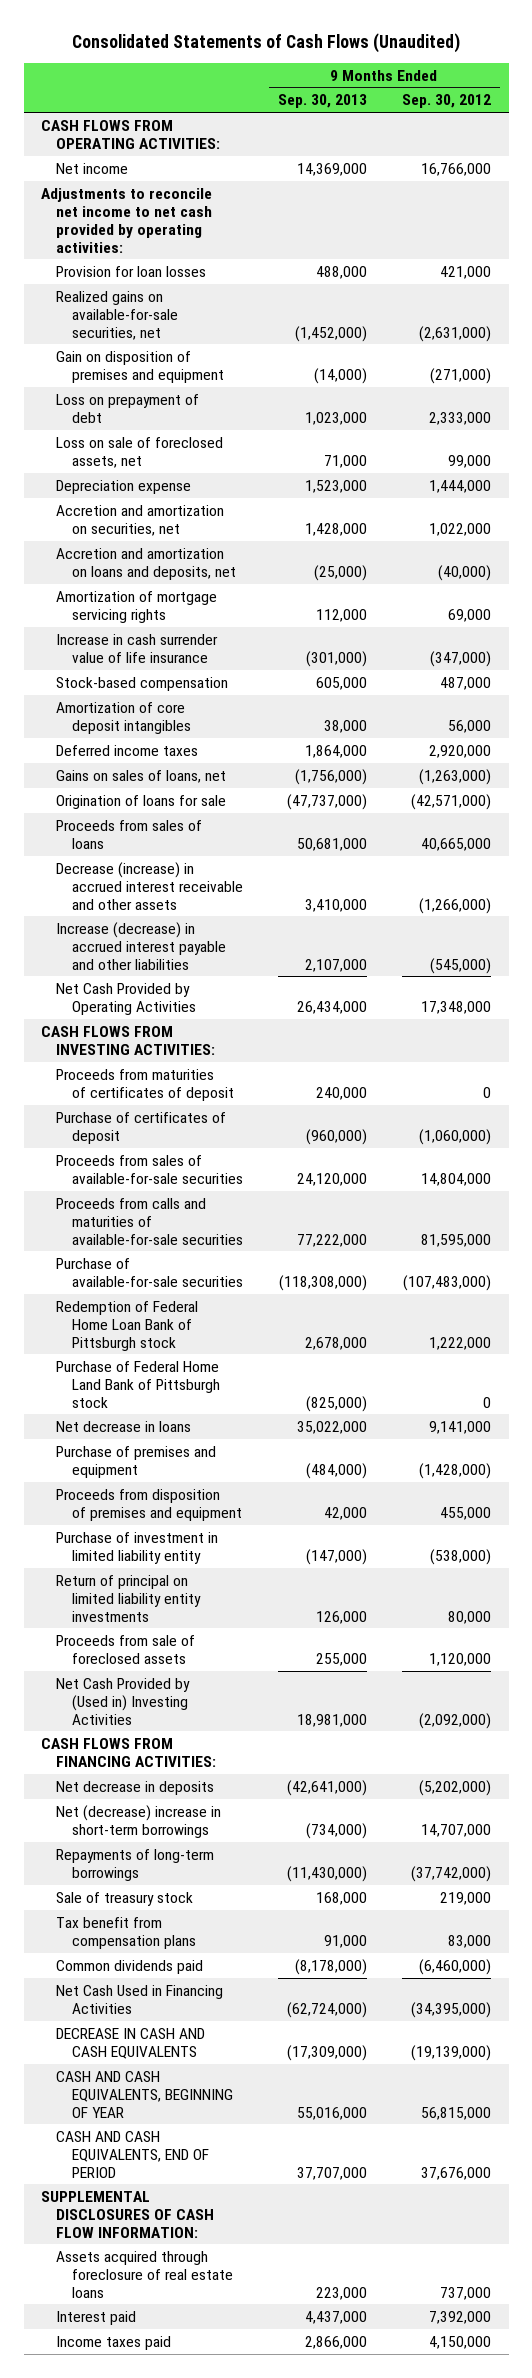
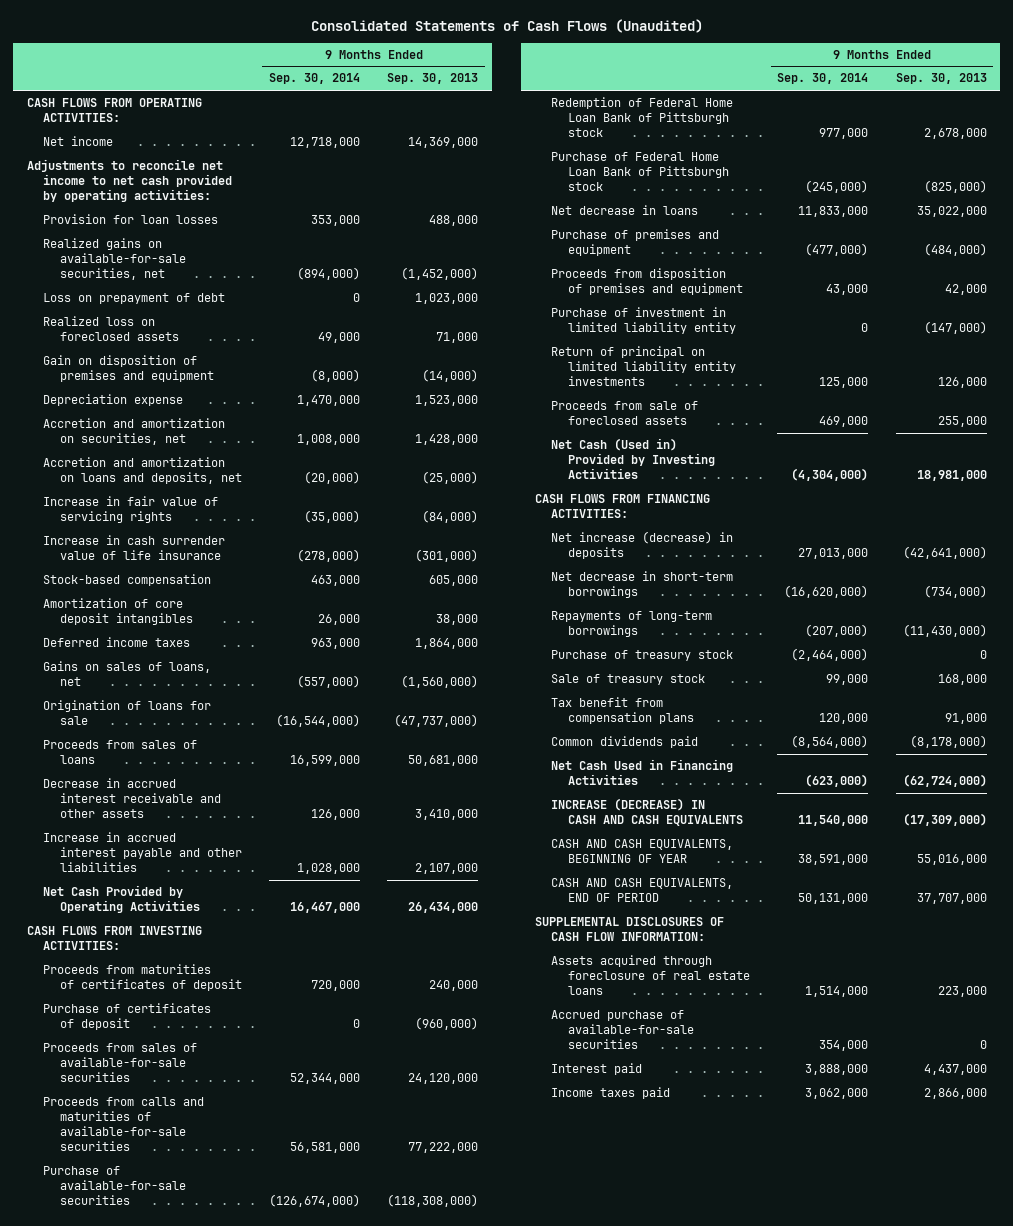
[401,94,491,109] Sep. 30, 2012 -> none
none -> [269,73,361,85] Sep. 30, 2014
[56,436,224,468] Loss on sale of foreclosed assets, net -> [43,316,180,342] Realized loss on foreclosed assets
[56,350,224,383] Gain on disposition of premises and equipment -> [43,355,215,383] Gain on disposition of premises and equipment
[56,590,218,623] Amortization of mortgage servicing rights -> none
none -> [43,496,219,524] Increase in fair value of servicing rights
[294,768,367,785] (1,756,000) -> [401,675,479,689] (1,560,000)
[56,861,243,910] Decrease (increase) in accrued interest receivable and other assets -> [43,778,222,819] Decrease in accrued interest receivable and other assets
[56,921,226,970] Increase (decrease) in accrued interest payable and other liabilities -> [43,832,243,873] Increase in accrued interest payable and other liabilities
[56,1360,220,1408] Purchase of Federal Home Land Bank of Pittsburgh stock -> [551,152,730,192] Purchase of Federal Home Loan Bank of Pittsburgh stock
[56,1677,191,1725] Net Cash Provided by (Used in) Investing Activities -> [551,438,716,480] Net Cash (Used in) Provided by Investing Activities
[56,1780,215,1795] Net decrease in deposits -> [551,531,734,560] Net increase (decrease) in deposits
[56,1804,222,1838] Net (decrease) increase in short-term borrowings -> [551,571,734,599] Net decrease in short-term borrowings
none -> [551,650,734,662] Purchase of treasury stock
[56,2027,206,2059] DECREASE IN CASH AND CASH EQUIVALENTS -> [551,798,744,827] INCREASE (DECREASE) IN CASH AND CASH EQUIVALENTS
none -> [551,1010,695,1050] Accrued purchase of available-for-sale securities

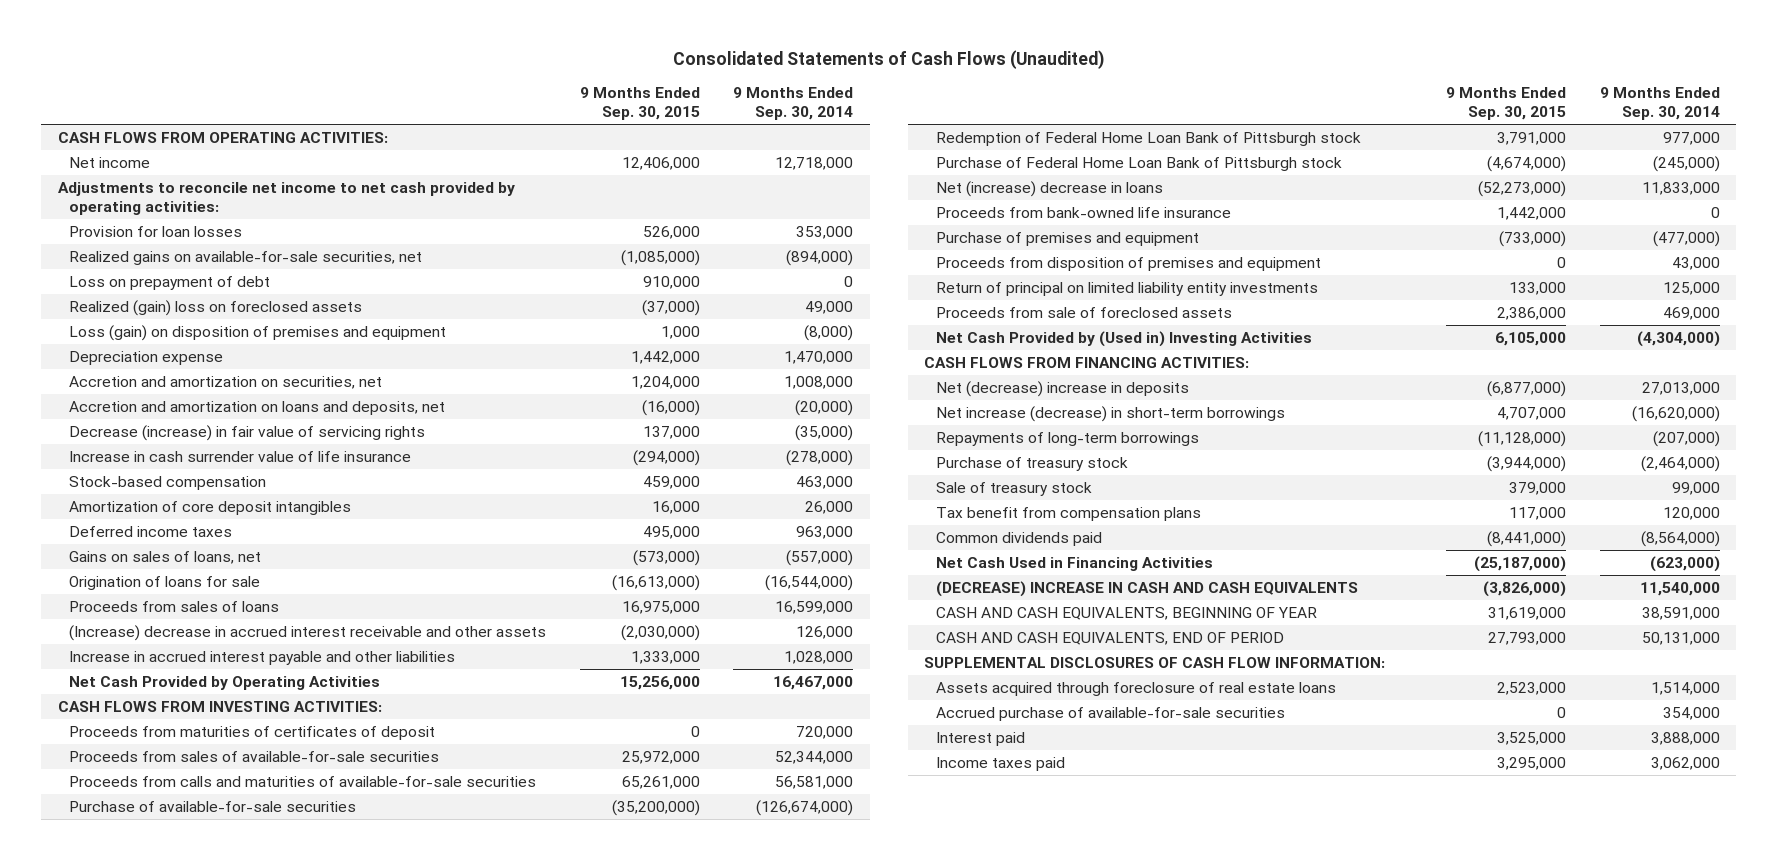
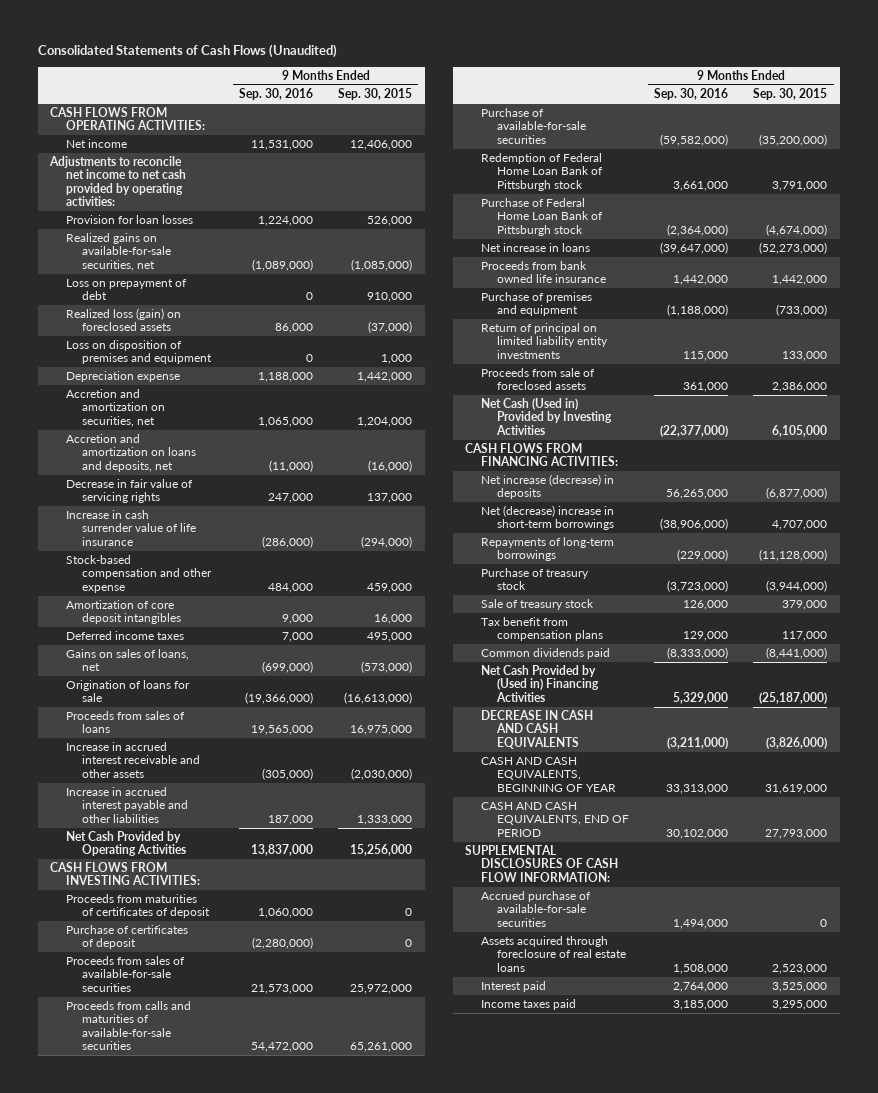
[732,87,853,120] 9 Months Ended Sep. 30, 2014 -> none
none -> [239,88,314,101] Sep. 30, 2016
[69,300,363,317] Realized (gain) loss on foreclosed assets -> [66,308,182,332] Realized loss (gain) on foreclosed assets
[69,325,447,342] Loss (gain) on disposition of premises and equipment -> [66,340,213,365] Loss on disposition of premises and equipment
[69,425,426,442] Decrease (increase) in fair value of servicing rights -> [66,479,194,504] Decrease in fair value of servicing rights
[69,476,267,491] Stock-based compensation -> [66,555,213,593] Stock-based compensation and other expense
[69,625,547,642] (Increase) decrease in accrued interest receivable and other assets -> [66,742,201,778] Increase in accrued interest receivable and other assets
none -> [66,925,189,950] Purchase of certificates of deposit
[935,181,1163,198] Net (increase) decrease in loans -> [481,243,591,253] Net increase in loans
[935,207,1231,219] Proceeds from bank-owned life insurance -> [481,261,607,284] Proceeds from bank owned life insurance
[935,257,1321,272] Proceeds from disposition of premises and equipment -> none
[935,331,1312,348] Net Cash Provided by (Used in) Investing Activities -> [481,398,613,435] Net Cash (Used in) Provided by Investing Activities
[935,381,1189,398] Net (decrease) increase in deposits -> [481,474,615,500] Net increase (decrease) in deposits
[935,406,1285,423] Net increase (decrease) in short-term borrowings -> [481,505,615,531] Net (decrease) increase in short-term borrowings
[935,557,1213,572] Net Cash Used in Financing Activities -> [481,665,600,702] Net Cash Provided by (Used in) Financing Activities
[935,581,1358,598] (DECREASE) INCREASE IN CASH AND CASH EQUIVALENTS -> [481,710,594,749] DECREASE IN CASH AND CASH EQUIVALENTS
[935,682,1336,697] Assets acquired through foreclosure of real estate loans -> [481,936,627,972] Assets acquired through foreclosure of real estate loans

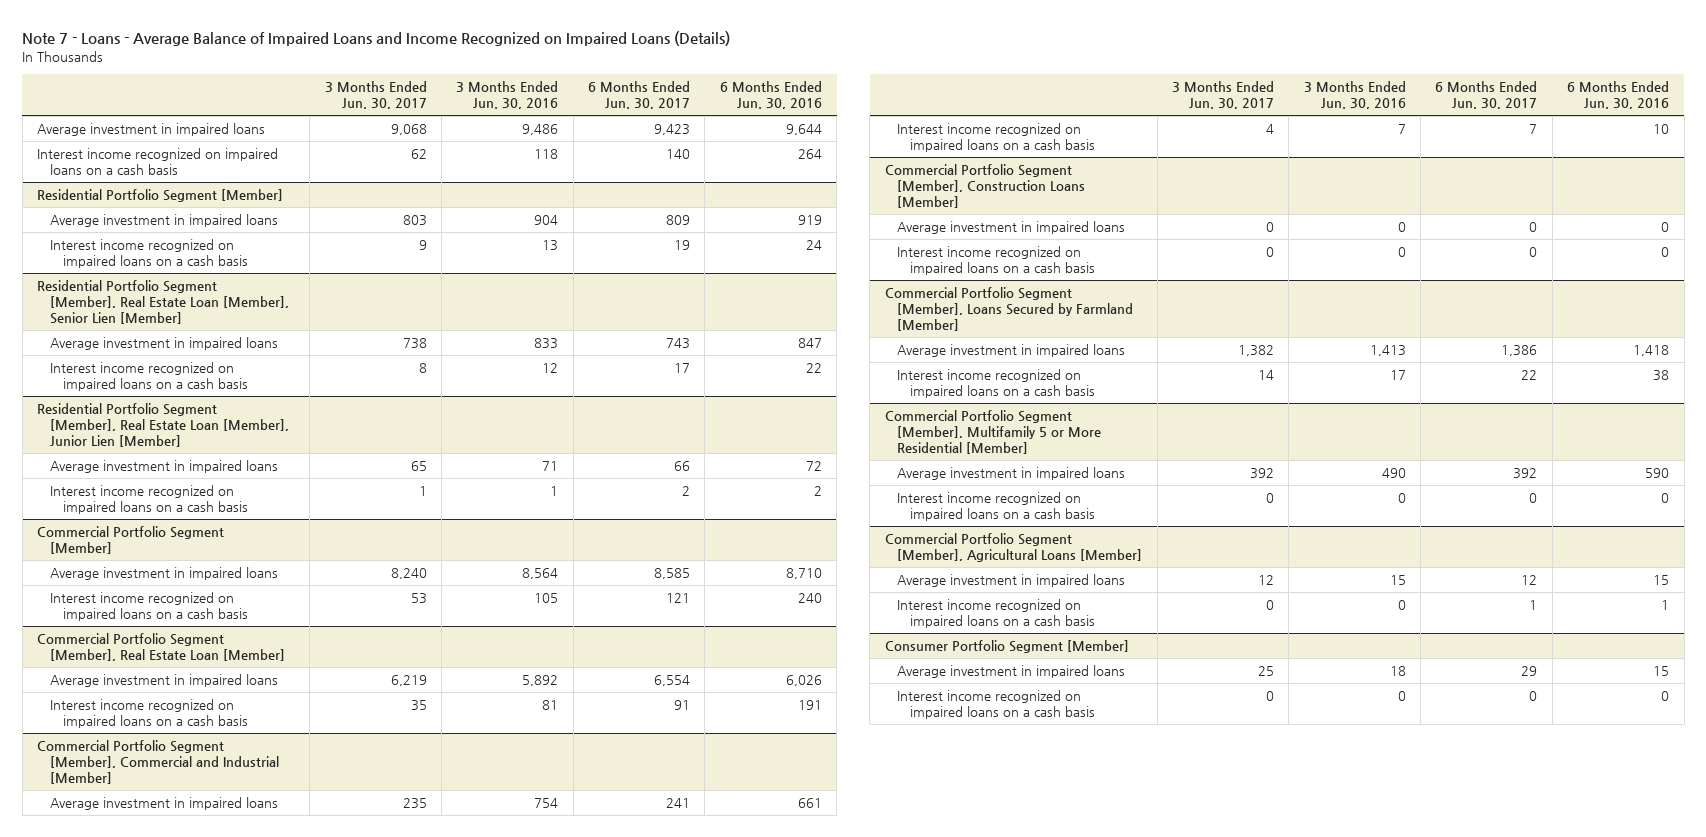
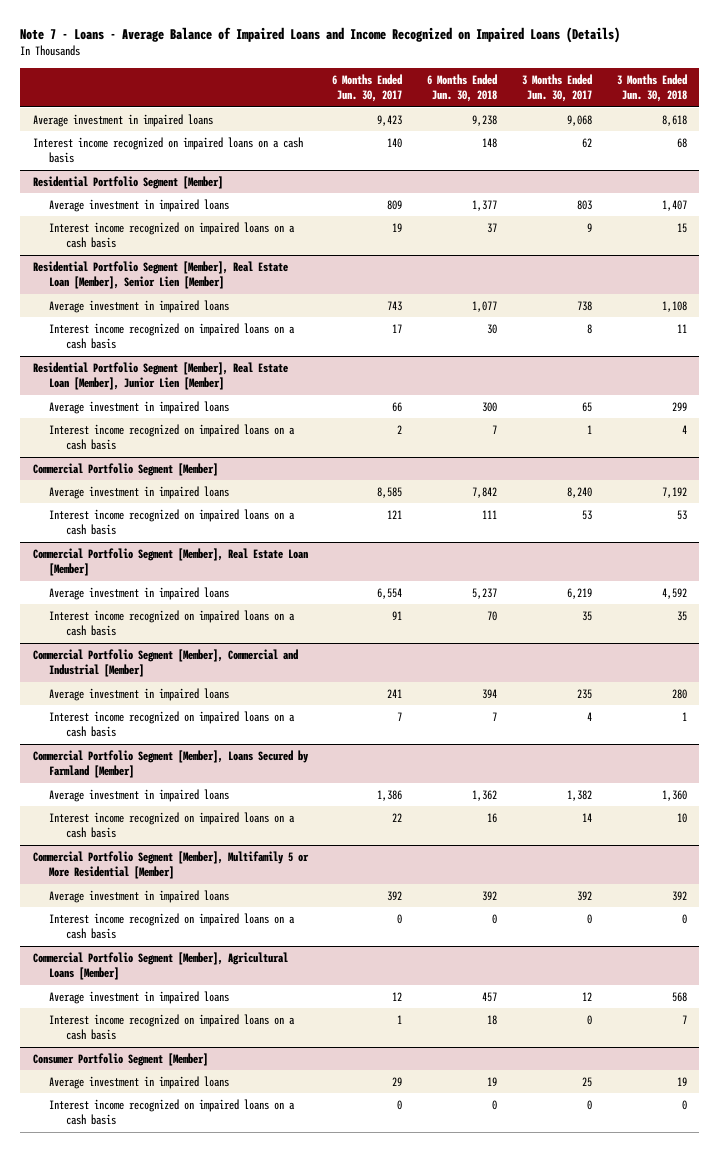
[456,81,559,110] 3 Months Ended Jun. 30, 2016 -> none
[719,81,822,110] 6 Months Ended Jun. 30, 2016 -> none
none -> [427,73,498,103] 6 Months Ended Jun. 30, 2018
none -> [616,73,687,103] 3 Months Ended Jun. 30, 2018
[884,164,1086,209] Commercial Portfolio Segment [Member], Construction Loans [Member] -> none
[897,221,1126,235] Average investment in impaired loans -> none
[897,246,1096,276] Interest income recognized on impaired loans on a cash basis -> none

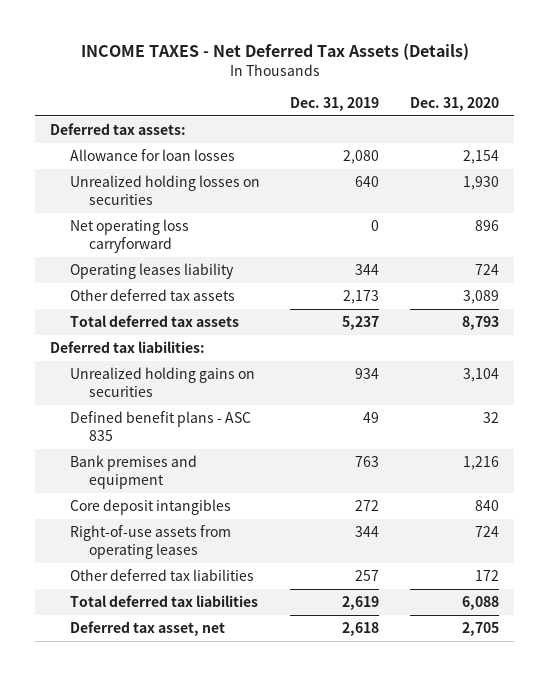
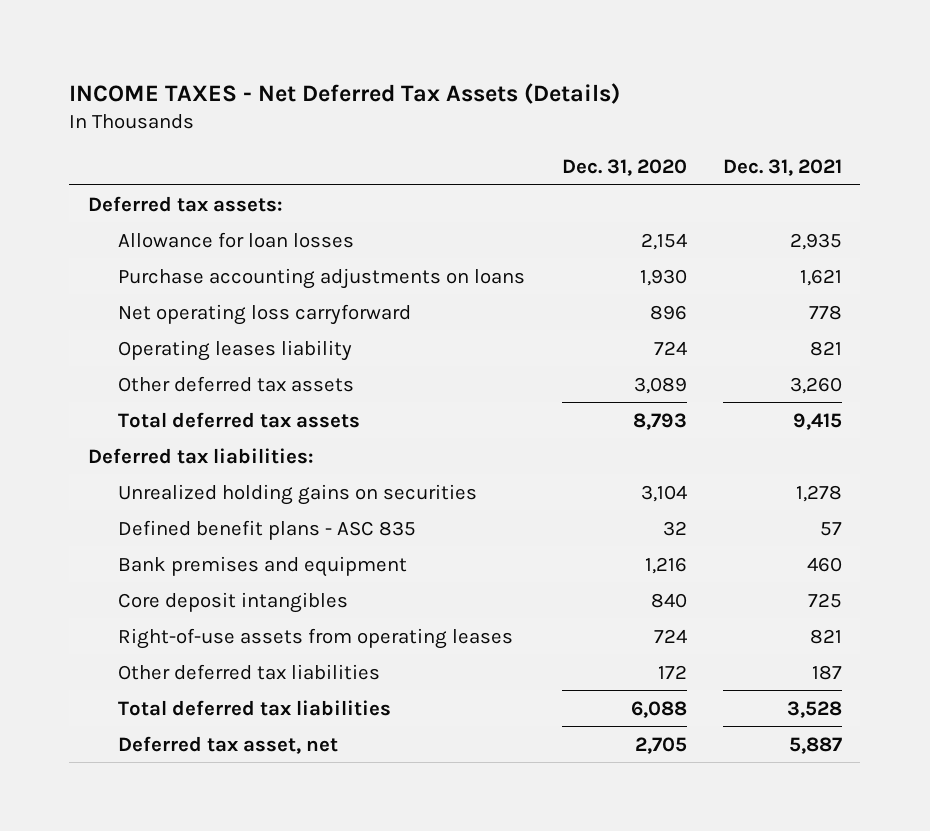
[290,96,380,111] Dec. 31, 2019 -> none
none -> [722,159,842,177] Dec. 31, 2021
[69,175,260,206] Unrealized holding losses on securities -> [118,267,526,289] Purchase accounting adjustments on loans

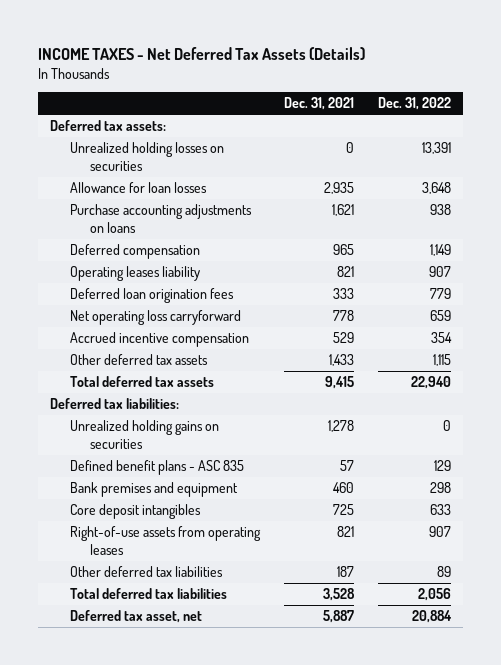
[561,159,687,177] Dec. 31, 2020 -> none
none -> [377,97,451,111] Dec. 31, 2022
none -> [70,141,225,171] Unrealized holding losses on securities
none -> [70,243,201,259] Deferred compensation
none -> [70,287,235,303] Deferred loan origination fees
[118,303,412,325] Net operating loss carryforward -> [70,309,242,325] Net operating loss carryforward
none -> [70,331,250,347] Accrued incentive compensation
[789,376,842,394] 3,260 -> [329,353,355,366] 1,433

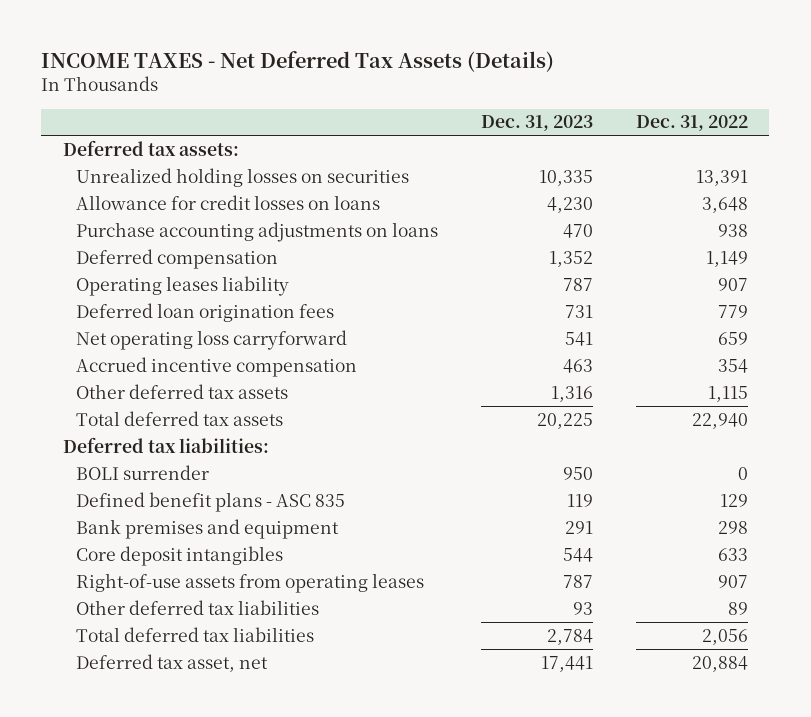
[284,97,355,111] Dec. 31, 2021 -> none
none -> [480,115,593,132] Dec. 31, 2023
[70,181,208,193] Allowance for loan losses -> [76,194,381,210] Allowance for credit losses on loans
[70,419,220,449] Unrealized holding gains on securities -> none
none -> [76,464,210,480] BOLI surrender

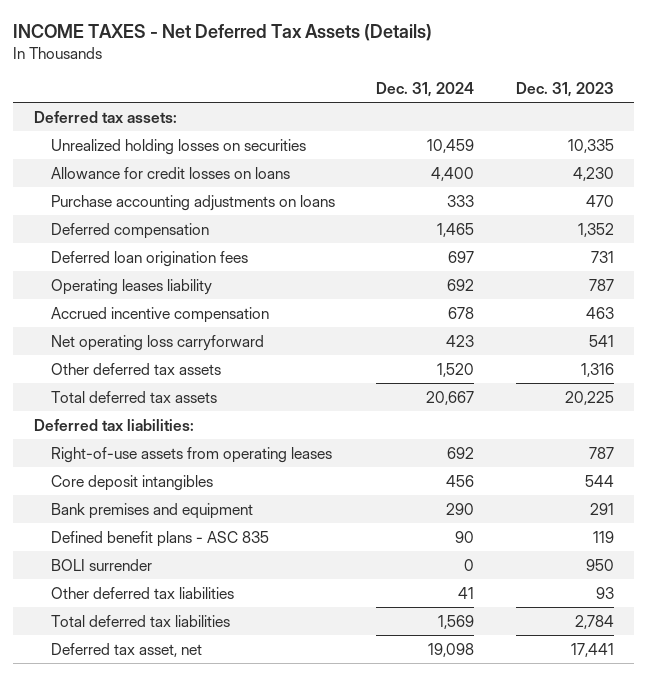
[635,115,748,132] Dec. 31, 2022 -> none
none -> [376,81,475,97] Dec. 31, 2024
[76,275,290,296] Operating leases liability -> [51,278,213,295] Operating leases liability
[76,329,348,350] Net operating loss carryforward -> [51,334,265,351] Net operating loss carryforward
[76,545,284,566] Core deposit intangibles -> [51,474,214,491] Core deposit intangibles
[76,518,340,539] Bank premises and equipment -> [51,502,254,519] Bank premises and equipment
[76,491,346,512] Defined benefit plans - ASC 835 -> [51,530,270,547] Defined benefit plans - ASC 835
[76,464,210,480] BOLI surrender -> [51,558,153,571] BOLI surrender

